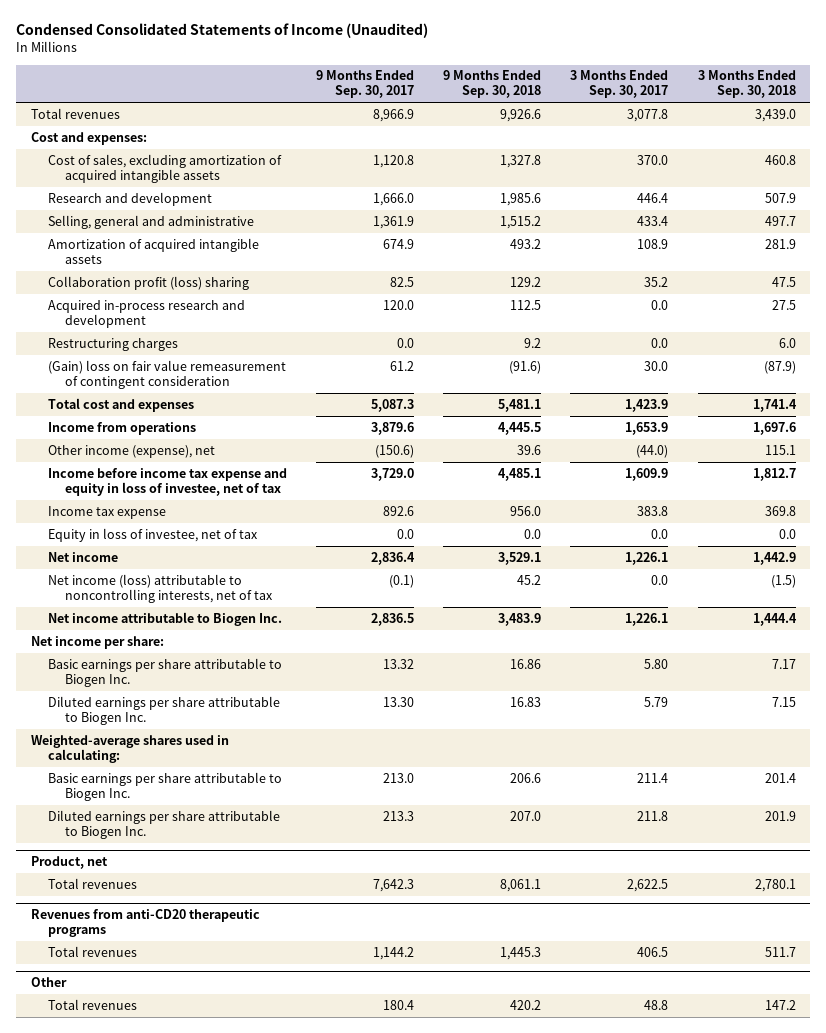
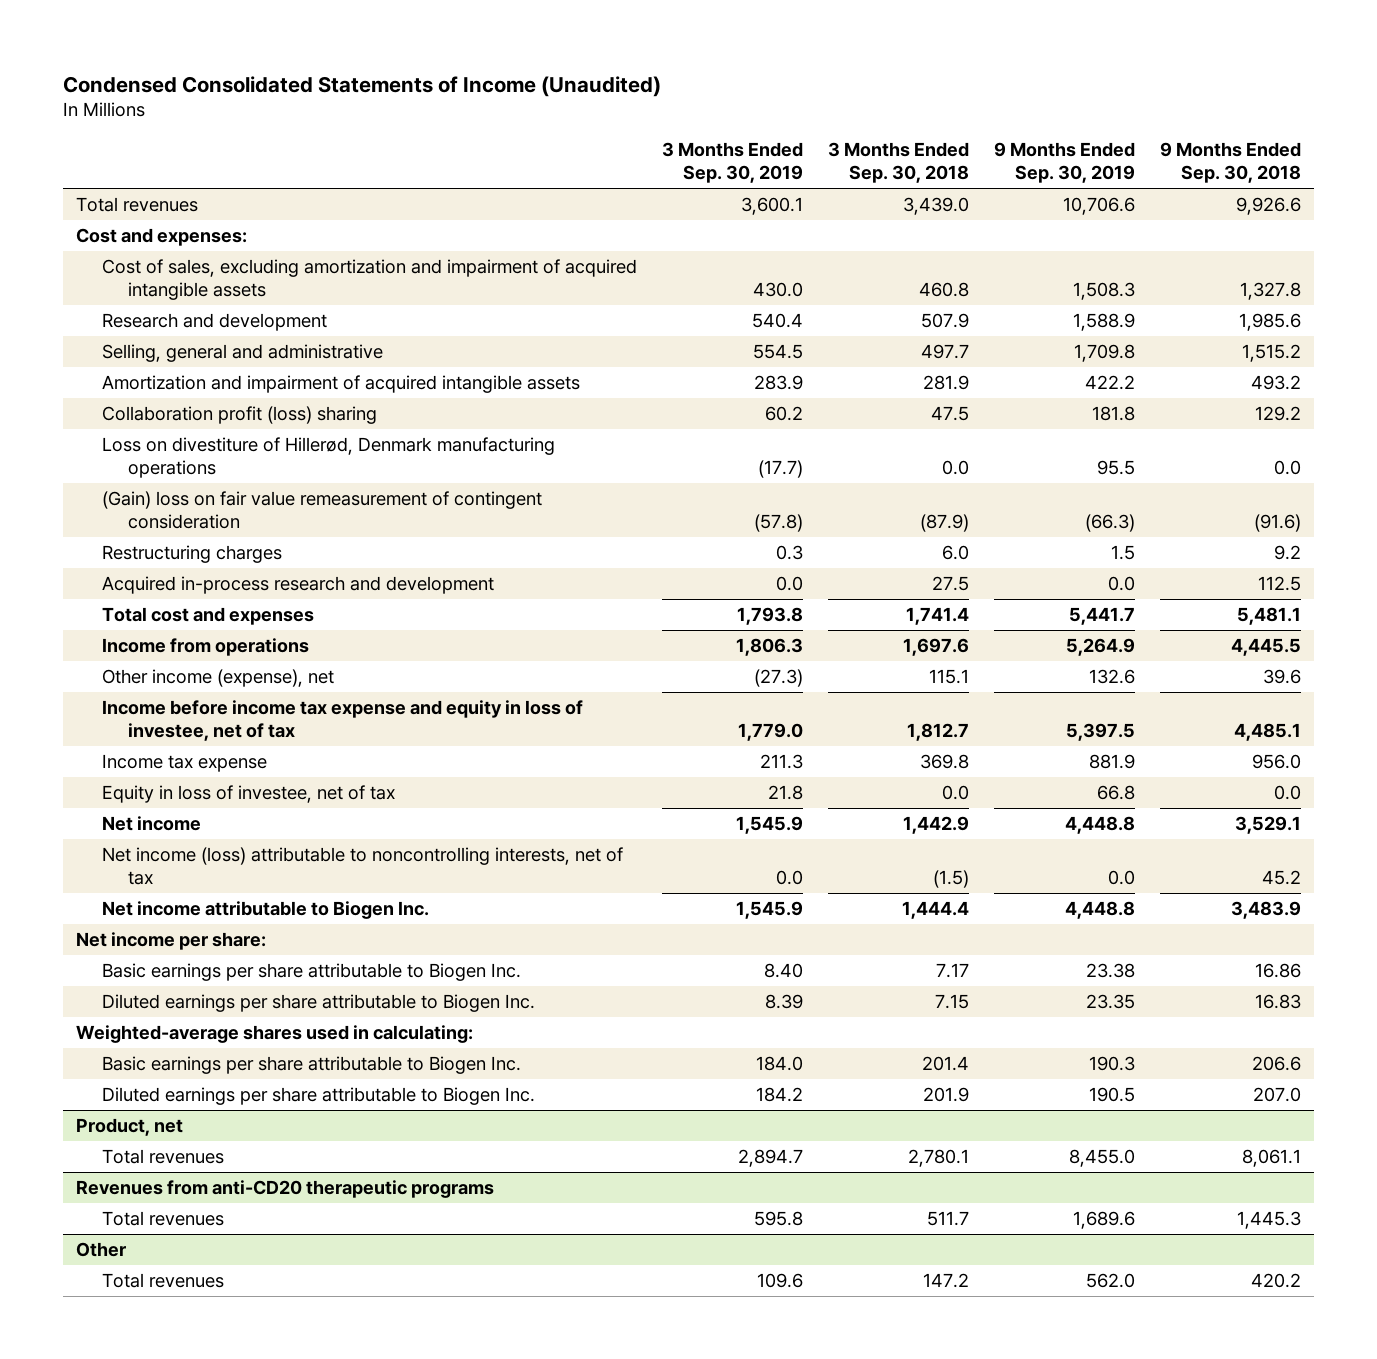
[316,70,415,99] 9 Months Ended Sep. 30, 2017 -> none
[570,70,669,99] 3 Months Ended Sep. 30, 2017 -> none
none -> [662,142,804,184] 3 Months Ended Sep. 30, 2019
none -> [994,142,1136,184] 9 Months Ended Sep. 30, 2019
[48,153,283,183] Cost of sales, excluding amortization of acquired intangible assets -> [102,258,638,300] Cost of sales, excluding amortization and impairment of acquired intangible assets
[48,237,260,264] Amortization of acquired intangible assets -> [102,374,581,393] Amortization and impairment of acquired intangible assets
none -> [102,436,556,478] Loss on divestiture of Hillerød, Denmark manufacturing operations
[48,337,179,351] Restructuring charges -> [102,544,283,563] Restructuring charges
[48,299,246,328] Acquired in-process research and development -> [102,575,495,594] Acquired in-process research and development

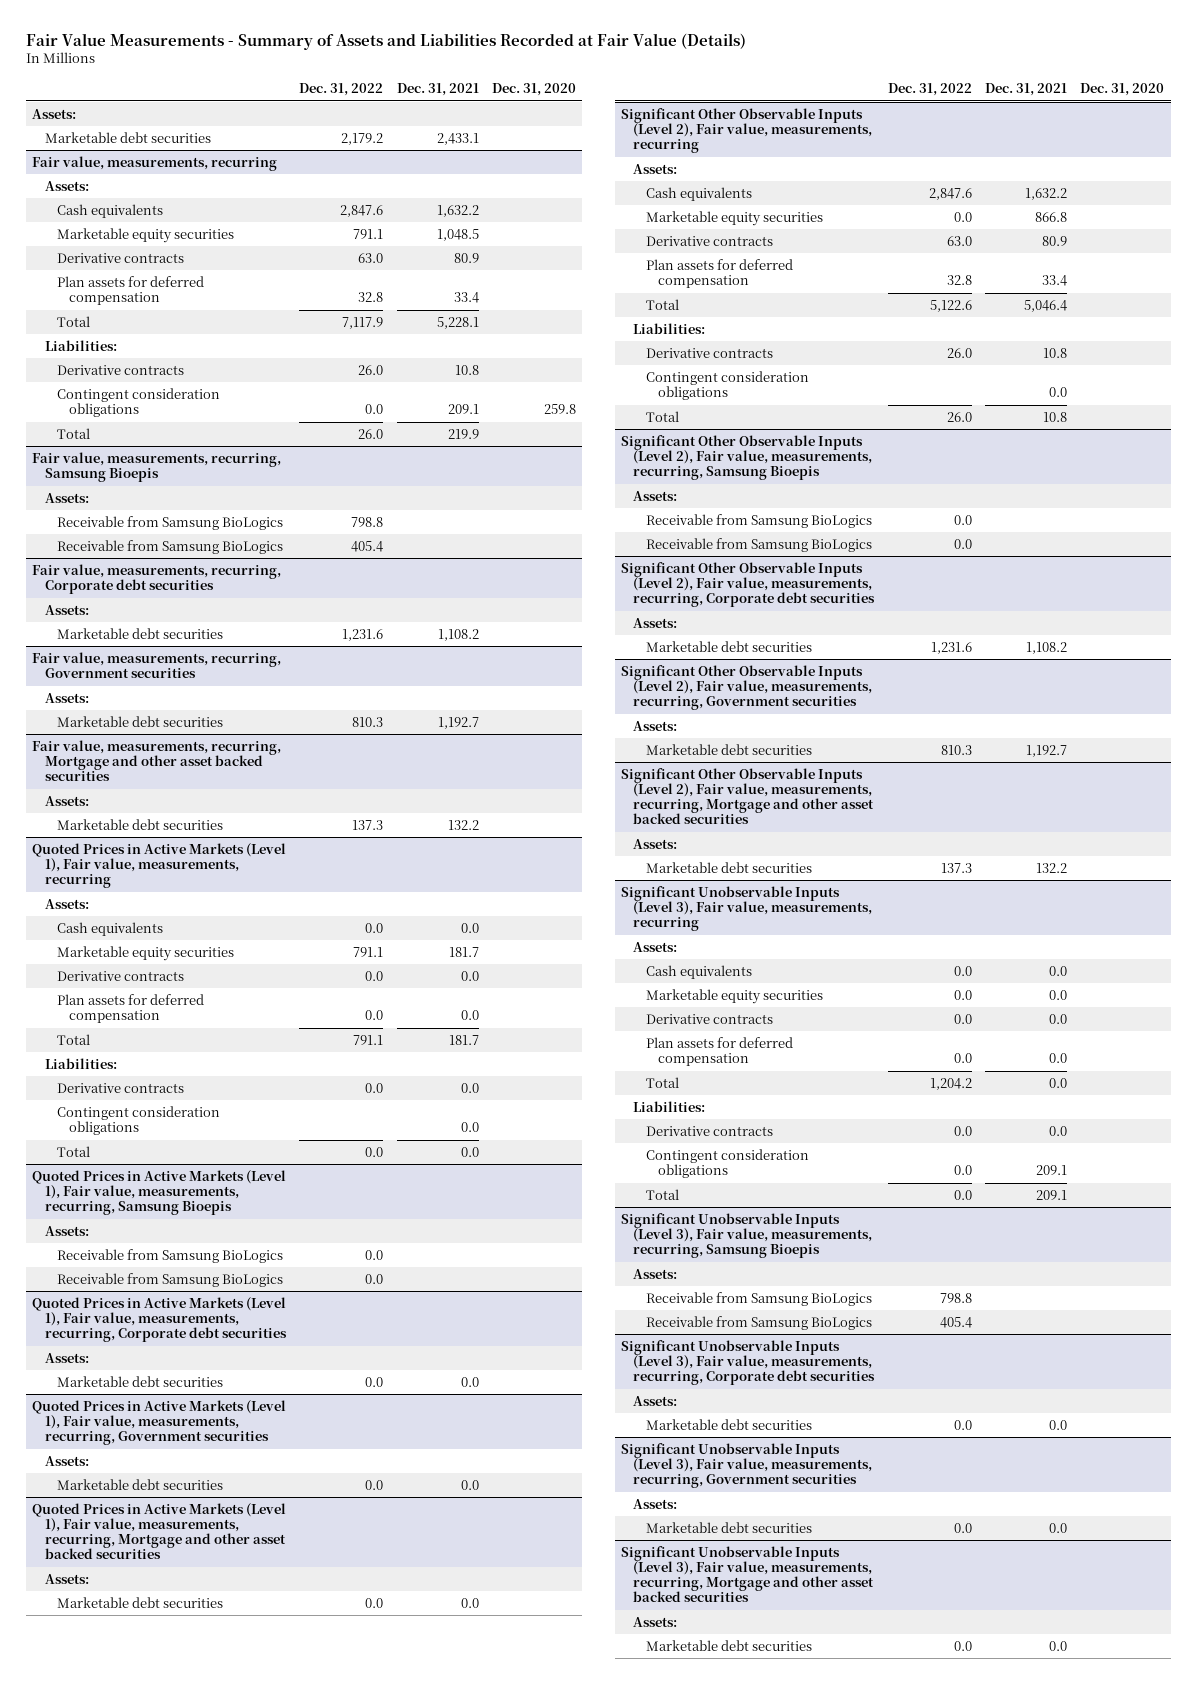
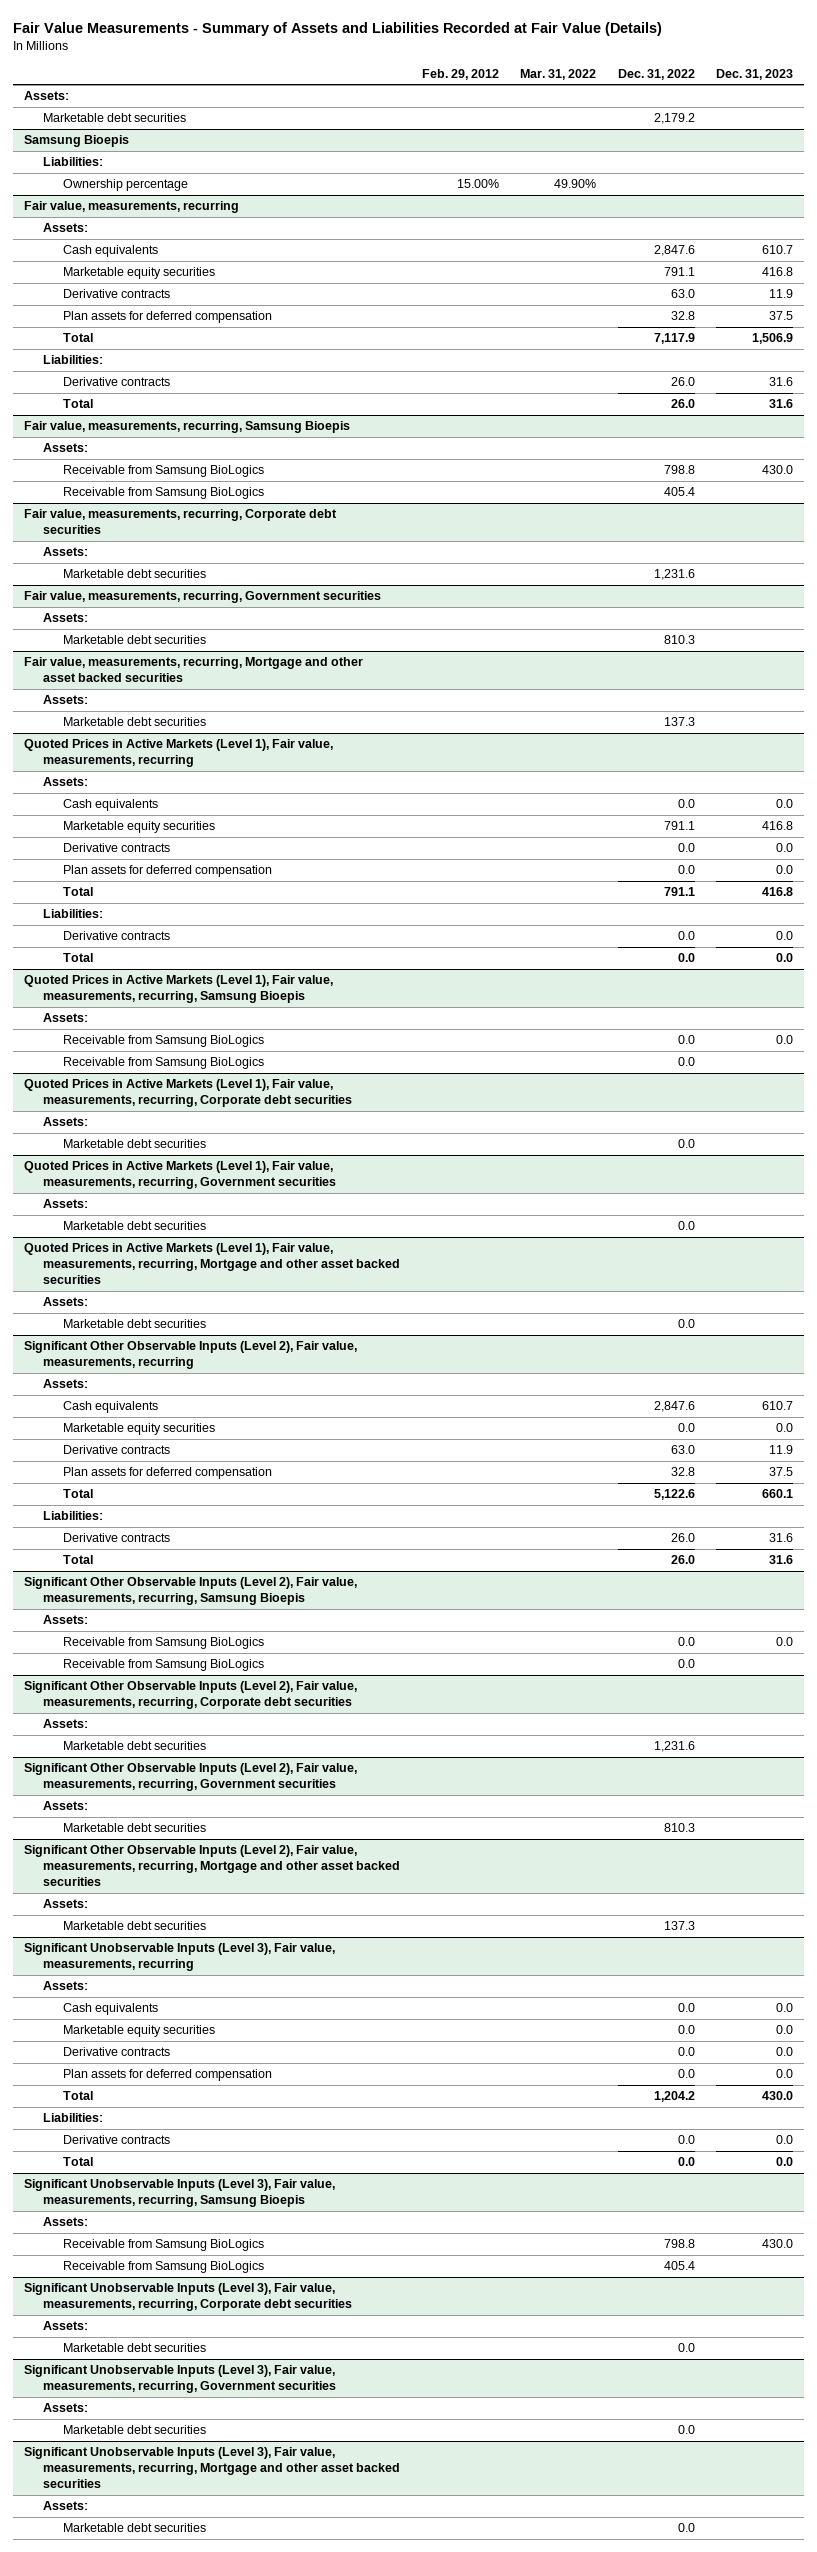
[396,83,479,97] Dec. 31, 2021 -> none
[491,83,576,97] Dec. 31, 2020 -> none
none -> [421,68,499,80] Feb. 29, 2012
none -> [520,68,597,80] Mar. 31, 2022
none -> [716,68,794,80] Dec. 31, 2023
none -> [23,135,129,148] Samsung Bioepis
none -> [43,157,104,167] Liabilities:
none -> [62,179,188,192] Ownership percentage
[56,387,220,418] Contingent consideration obligations -> none
[56,1105,220,1136] Contingent consideration obligations -> none
[645,370,809,401] Contingent consideration obligations -> none
[645,1148,809,1179] Contingent consideration obligations -> none

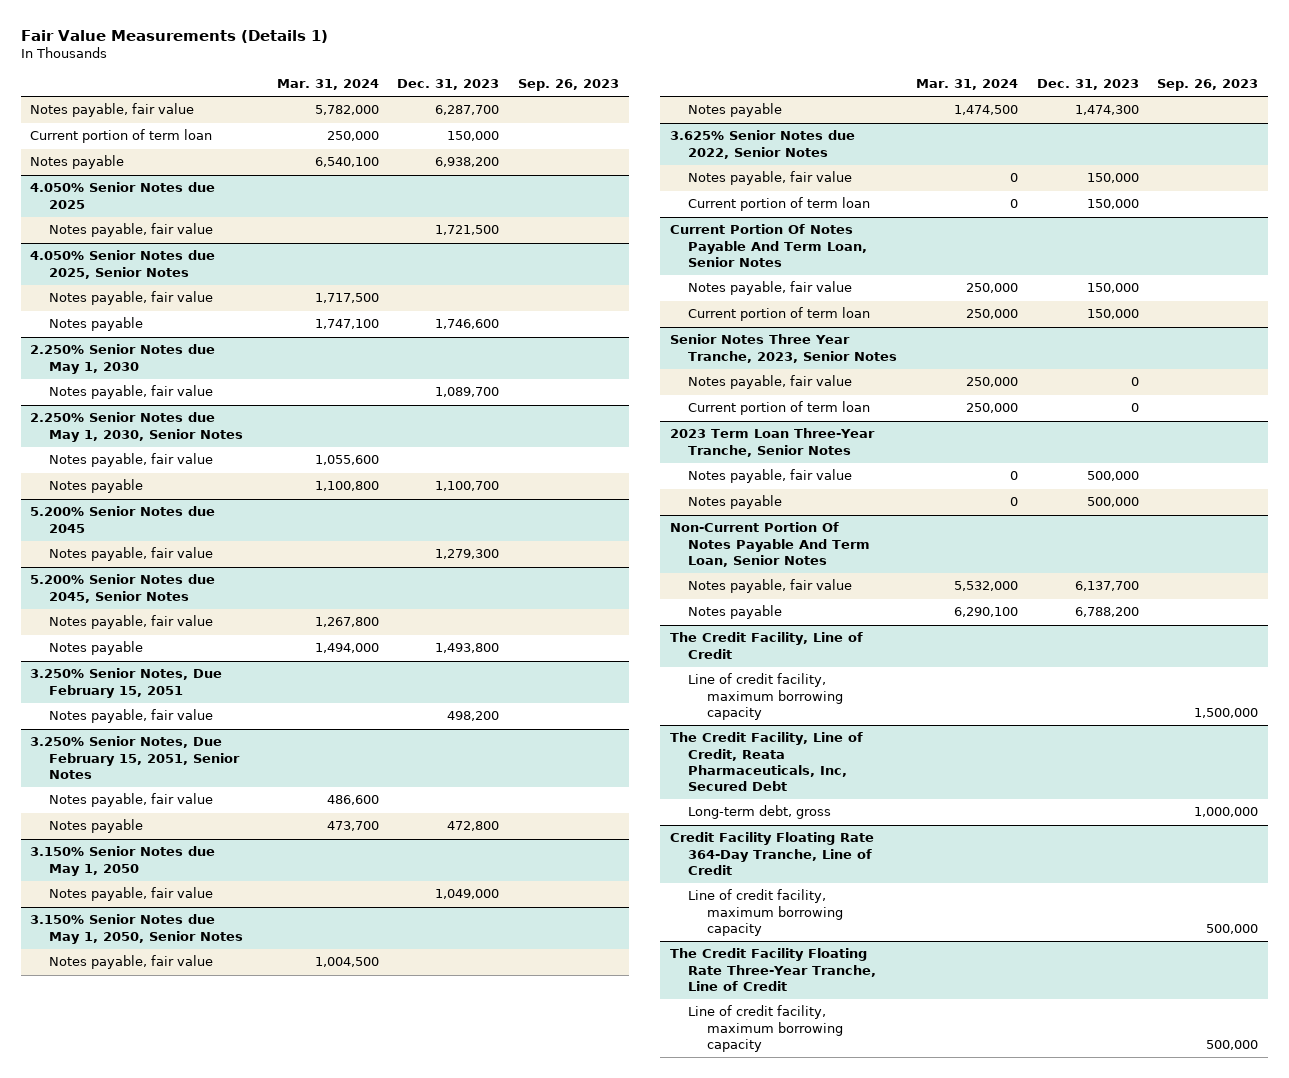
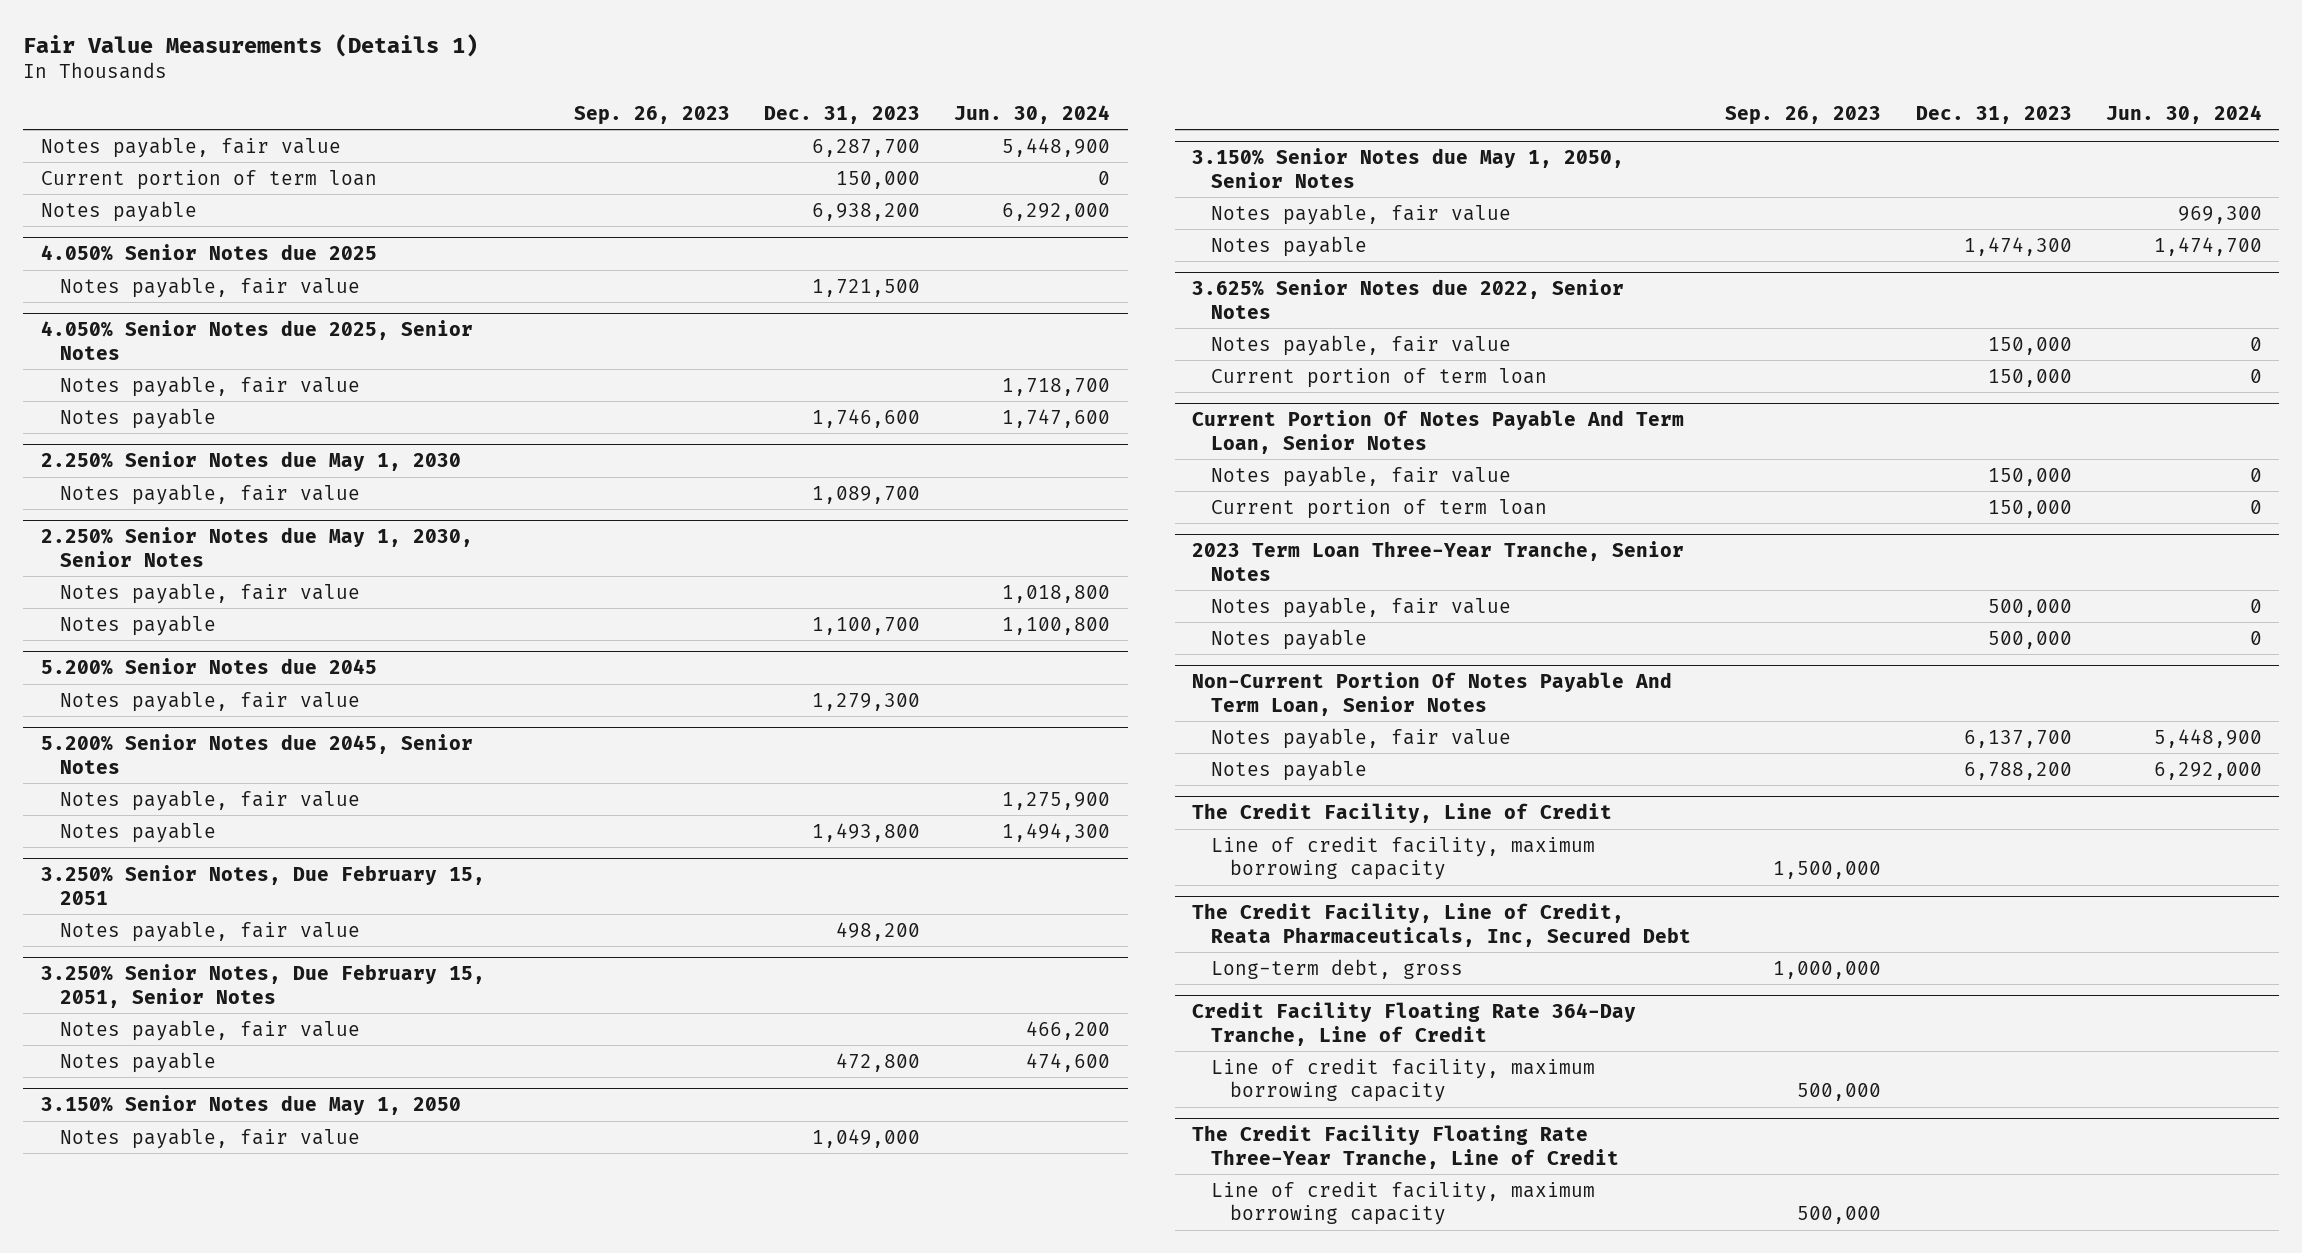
[276,78,379,90] Mar. 31, 2024 -> none
none -> [954,104,1111,124] Jun. 30, 2024
[669,334,898,363] Senior Notes Three Year Tranche, 2023, Senior Notes -> none
[688,375,853,390] Notes payable, fair value -> none
[688,401,871,416] Current portion of term loan -> none

